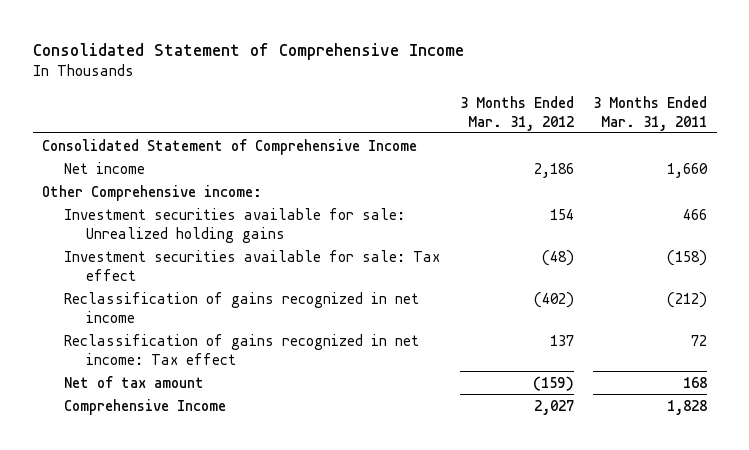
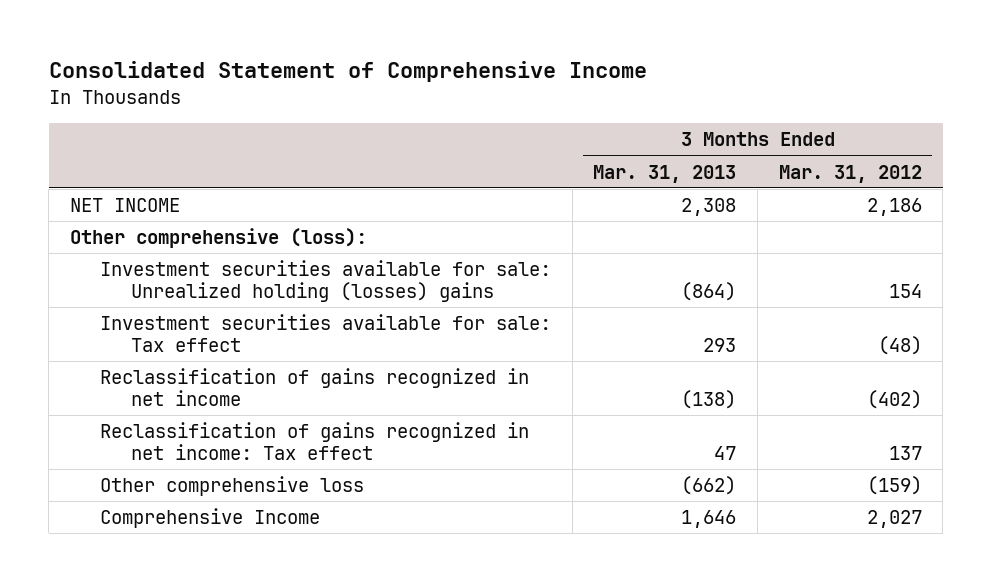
[592,95,707,131] 3 Months Ended Mar. 31, 2011 -> none
none -> [593,164,737,183] Mar. 31, 2013
[42,138,418,155] Consolidated Statement of Comprehensive Income -> none
[64,161,146,174] Net income -> [69,198,180,213] NET INCOME
[42,184,263,201] Other Comprehensive income: -> [69,228,367,249] Other comprehensive (loss):
[64,207,406,243] Investment securities available for sale: Unrealized holding gains -> [100,260,552,303] Investment securities available for sale: Unrealized holding (losses) gains
[64,375,205,388] Net of tax amount -> [100,476,365,497] Other comprehensive loss

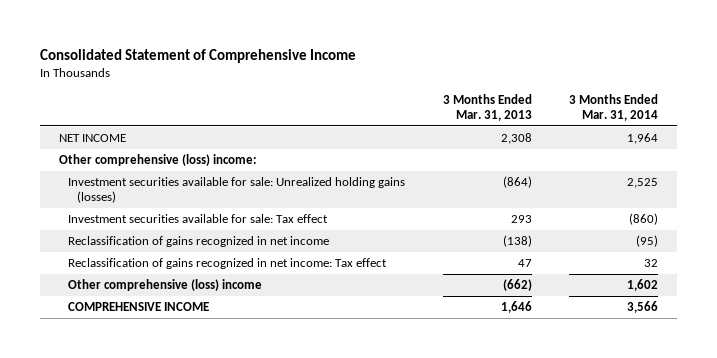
[778,164,922,183] Mar. 31, 2012 -> none
none -> [568,94,658,122] 3 Months Ended Mar. 31, 2014
[69,228,367,249] Other comprehensive (loss): -> [59,153,258,166] Other comprehensive (loss) income:
[100,260,552,303] Investment securities available for sale: Unrealized holding (losses) gains -> [68,176,406,203] Investment securities available for sale: Unrealized holding gains (losses)
[100,476,365,497] Other comprehensive loss -> [68,278,263,291] Other comprehensive (loss) income
[100,508,321,529] Comprehensive Income -> [68,301,210,311] COMPREHENSIVE INCOME

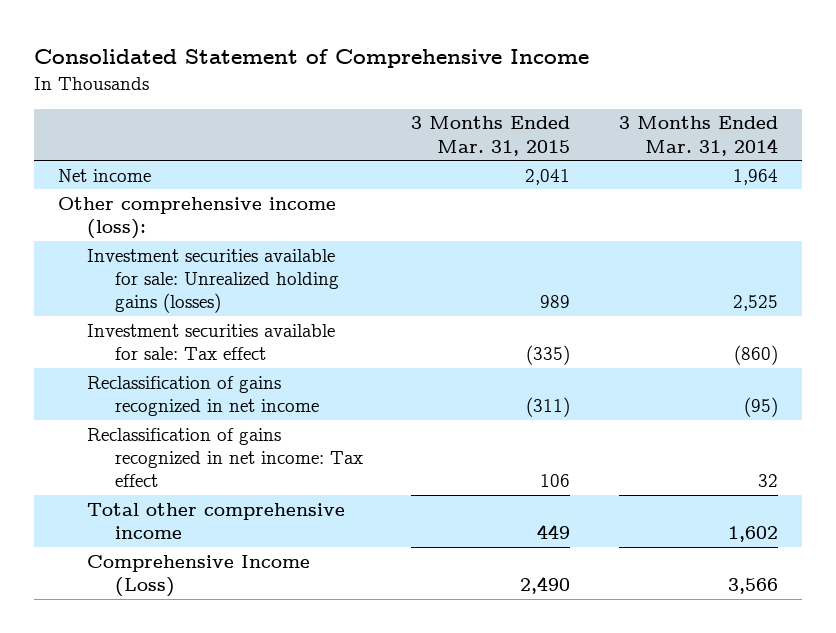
[442,94,532,122] 3 Months Ended Mar. 31, 2013 -> none
none -> [411,116,571,156] 3 Months Ended Mar. 31, 2015
[59,133,127,142] NET INCOME -> [58,168,152,182] Net income
[59,153,258,166] Other comprehensive (loss) income: -> [58,196,337,240] Other comprehensive income (loss):
[68,278,263,291] Other comprehensive (loss) income -> [86,502,345,540] Total other comprehensive income
[68,301,210,311] COMPREHENSIVE INCOME -> [86,554,310,598] Comprehensive Income (Loss)

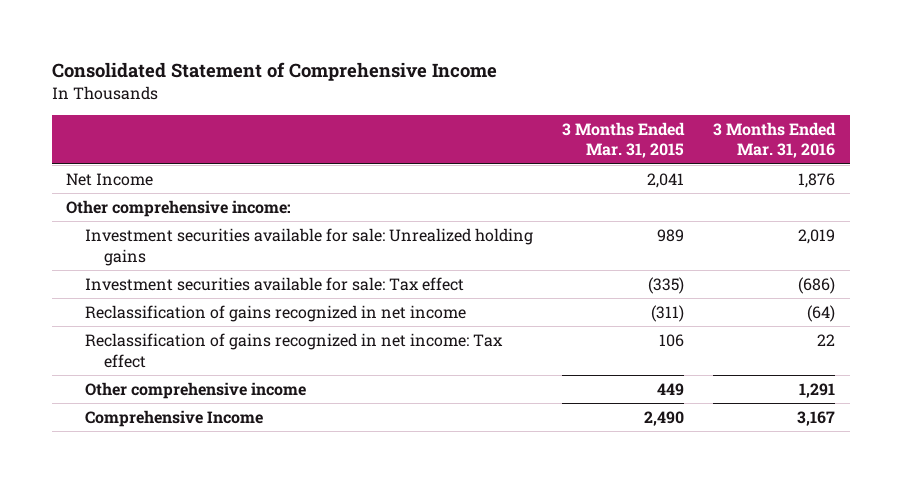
[618,116,778,156] 3 Months Ended Mar. 31, 2014 -> none
none -> [713,121,837,159] 3 Months Ended Mar. 31, 2016
[58,168,152,182] Net income -> [66,172,154,186] Net Income
[58,196,337,240] Other comprehensive income (loss): -> [66,199,292,217] Other comprehensive income:
[86,248,340,314] Investment securities available for sale: Unrealized holding gains (losses) -> [85,227,534,266] Investment securities available for sale: Unrealized holding gains
[86,502,345,540] Total other comprehensive income -> [85,381,307,399] Other comprehensive income
[86,554,310,598] Comprehensive Income (Loss) -> [85,409,264,427] Comprehensive Income

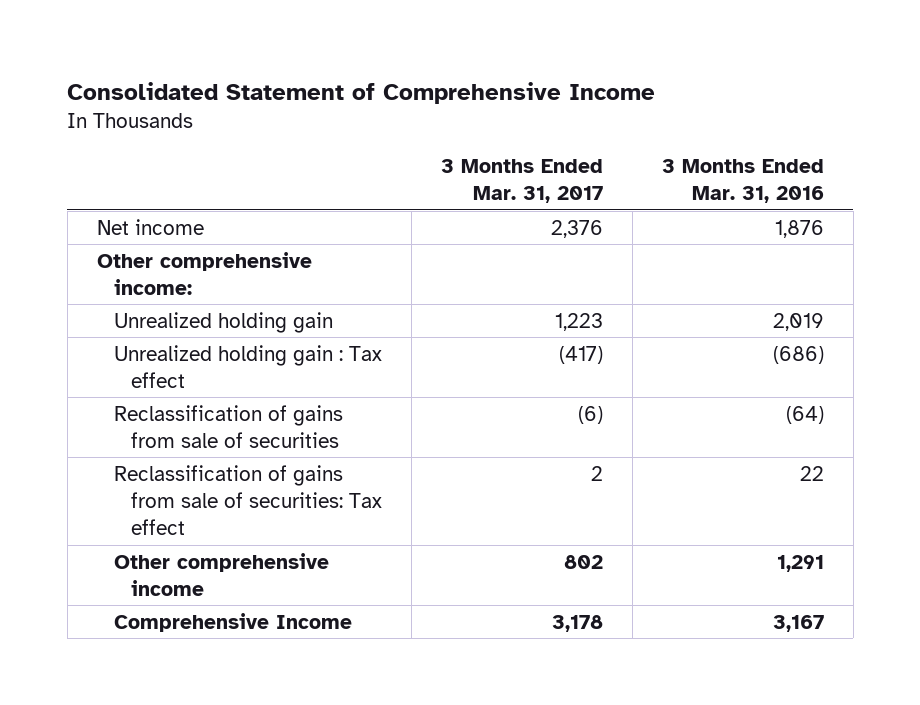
[562,121,686,159] 3 Months Ended Mar. 31, 2015 -> none
none -> [440,159,603,204] 3 Months Ended Mar. 31, 2017
[66,172,154,186] Net Income -> [96,218,204,235] Net income
[85,227,534,266] Investment securities available for sale: Unrealized holding gains -> [113,311,333,333] Unrealized holding gain
[85,276,465,291] Investment securities available for sale: Tax effect -> [113,344,382,388] Unrealized holding gain : Tax effect
[85,304,467,322] Reclassification of gains recognized in net income -> [113,404,343,448] Reclassification of gains from sale of securities
[85,332,504,368] Reclassification of gains recognized in net income: Tax effect -> [113,464,382,535] Reclassification of gains from sale of securities: Tax effect

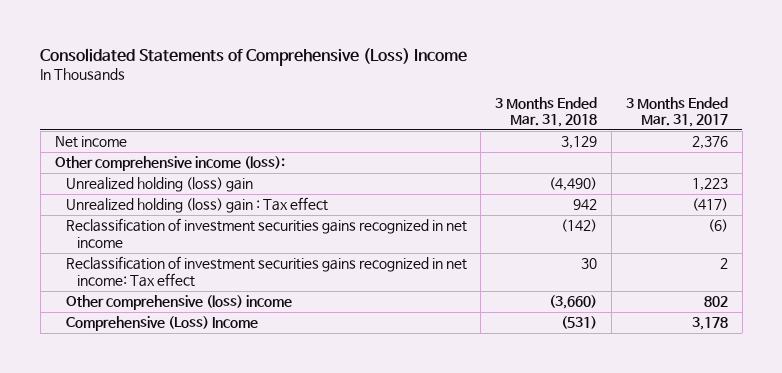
[67,81,656,104] Consolidated Statement of Comprehensive Income -> [40,48,468,67] Consolidated Statements of Comprehensive (Loss) Income
[661,159,824,204] 3 Months Ended Mar. 31, 2016 -> none
none -> [495,96,598,128] 3 Months Ended Mar. 31, 2018
[96,251,312,295] Other comprehensive income: -> [54,156,285,172] Other comprehensive income (loss):
[113,311,333,333] Unrealized holding gain -> [65,177,253,193] Unrealized holding (loss) gain
[113,344,382,388] Unrealized holding gain : Tax effect -> [65,197,328,214] Unrealized holding (loss) gain : Tax effect
[113,404,343,448] Reclassification of gains from sale of securities -> [65,218,467,248] Reclassification of investment securities gains recognized in net income
[113,464,382,535] Reclassification of gains from sale of securities: Tax effect -> [65,256,467,287] Reclassification of investment securities gains recognized in net income: Tax effect
[113,552,329,596] Other comprehensive income -> [65,295,292,311] Other comprehensive (loss) income
[113,612,352,632] Comprehensive Income -> [65,316,258,332] Comprehensive (Loss) Income

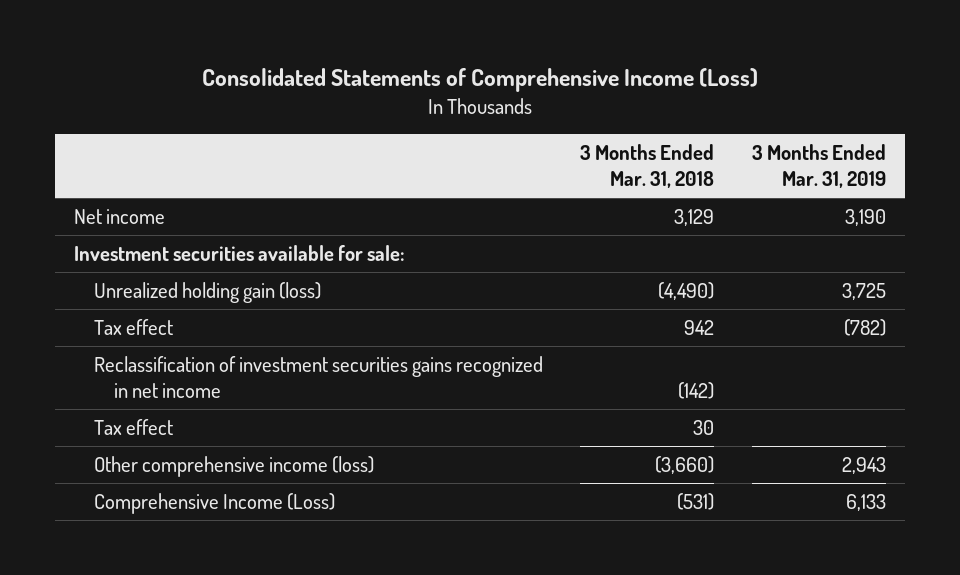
[40,48,468,67] Consolidated Statements of Comprehensive (Loss) Income -> [201,68,758,93] Consolidated Statements of Comprehensive Income (Loss)
[625,96,728,128] 3 Months Ended Mar. 31, 2017 -> none
none -> [752,144,887,189] 3 Months Ended Mar. 31, 2019
[54,156,285,172] Other comprehensive income (loss): -> none
none -> [73,244,405,261] Investment securities available for sale:
[65,177,253,193] Unrealized holding (loss) gain -> [93,281,321,303] Unrealized holding gain (loss)
[65,197,328,214] Unrealized holding (loss) gain : Tax effect -> [93,318,173,335] Tax effect
[65,256,467,287] Reclassification of investment securities gains recognized in net income: Tax effect -> [93,418,173,435] Tax effect
[65,295,292,311] Other comprehensive (loss) income -> [93,455,374,477] Other comprehensive income (loss)
[65,316,258,332] Comprehensive (Loss) Income -> [93,492,335,514] Comprehensive Income (Loss)

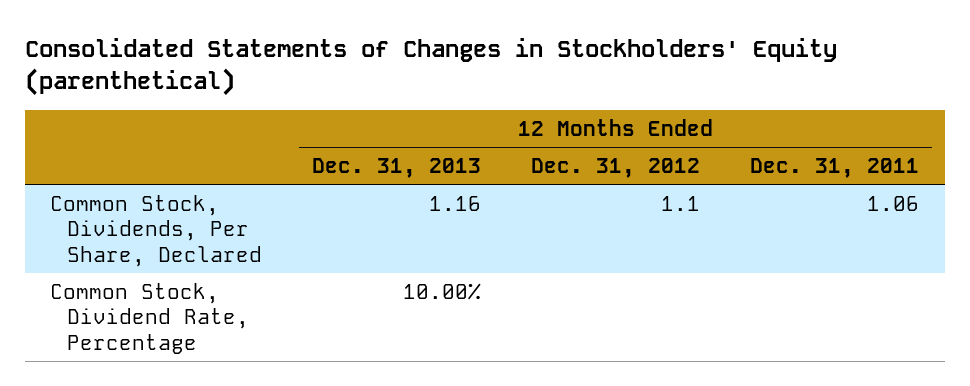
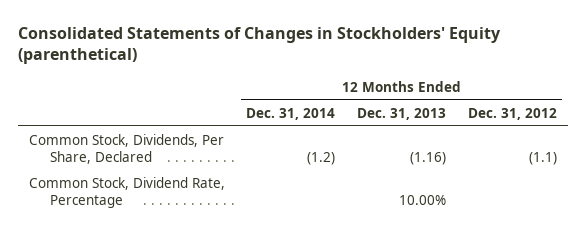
[750,157,920,178] Dec. 31, 2011 -> none
none -> [246,107,336,120] Dec. 31, 2014
[428,195,481,211] 1.16 -> [410,151,447,165] (1.16)
[661,195,701,211] 1.1 -> [528,151,557,165] (1.1)

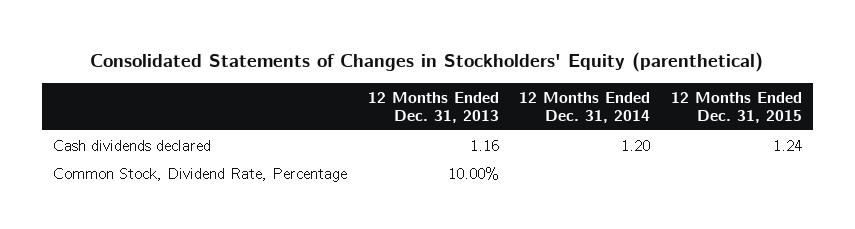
[467,107,557,120] Dec. 31, 2012 -> none
none -> [671,91,803,124] 12 Months Ended Dec. 31, 2015
[28,133,224,164] Common Stock, Dividends, Per Share, Declared -> [52,139,211,151] Cash dividends declared
[307,151,336,165] (1.2) -> [621,139,651,151] 1.20
[410,151,447,165] (1.16) -> [469,139,499,151] 1.16

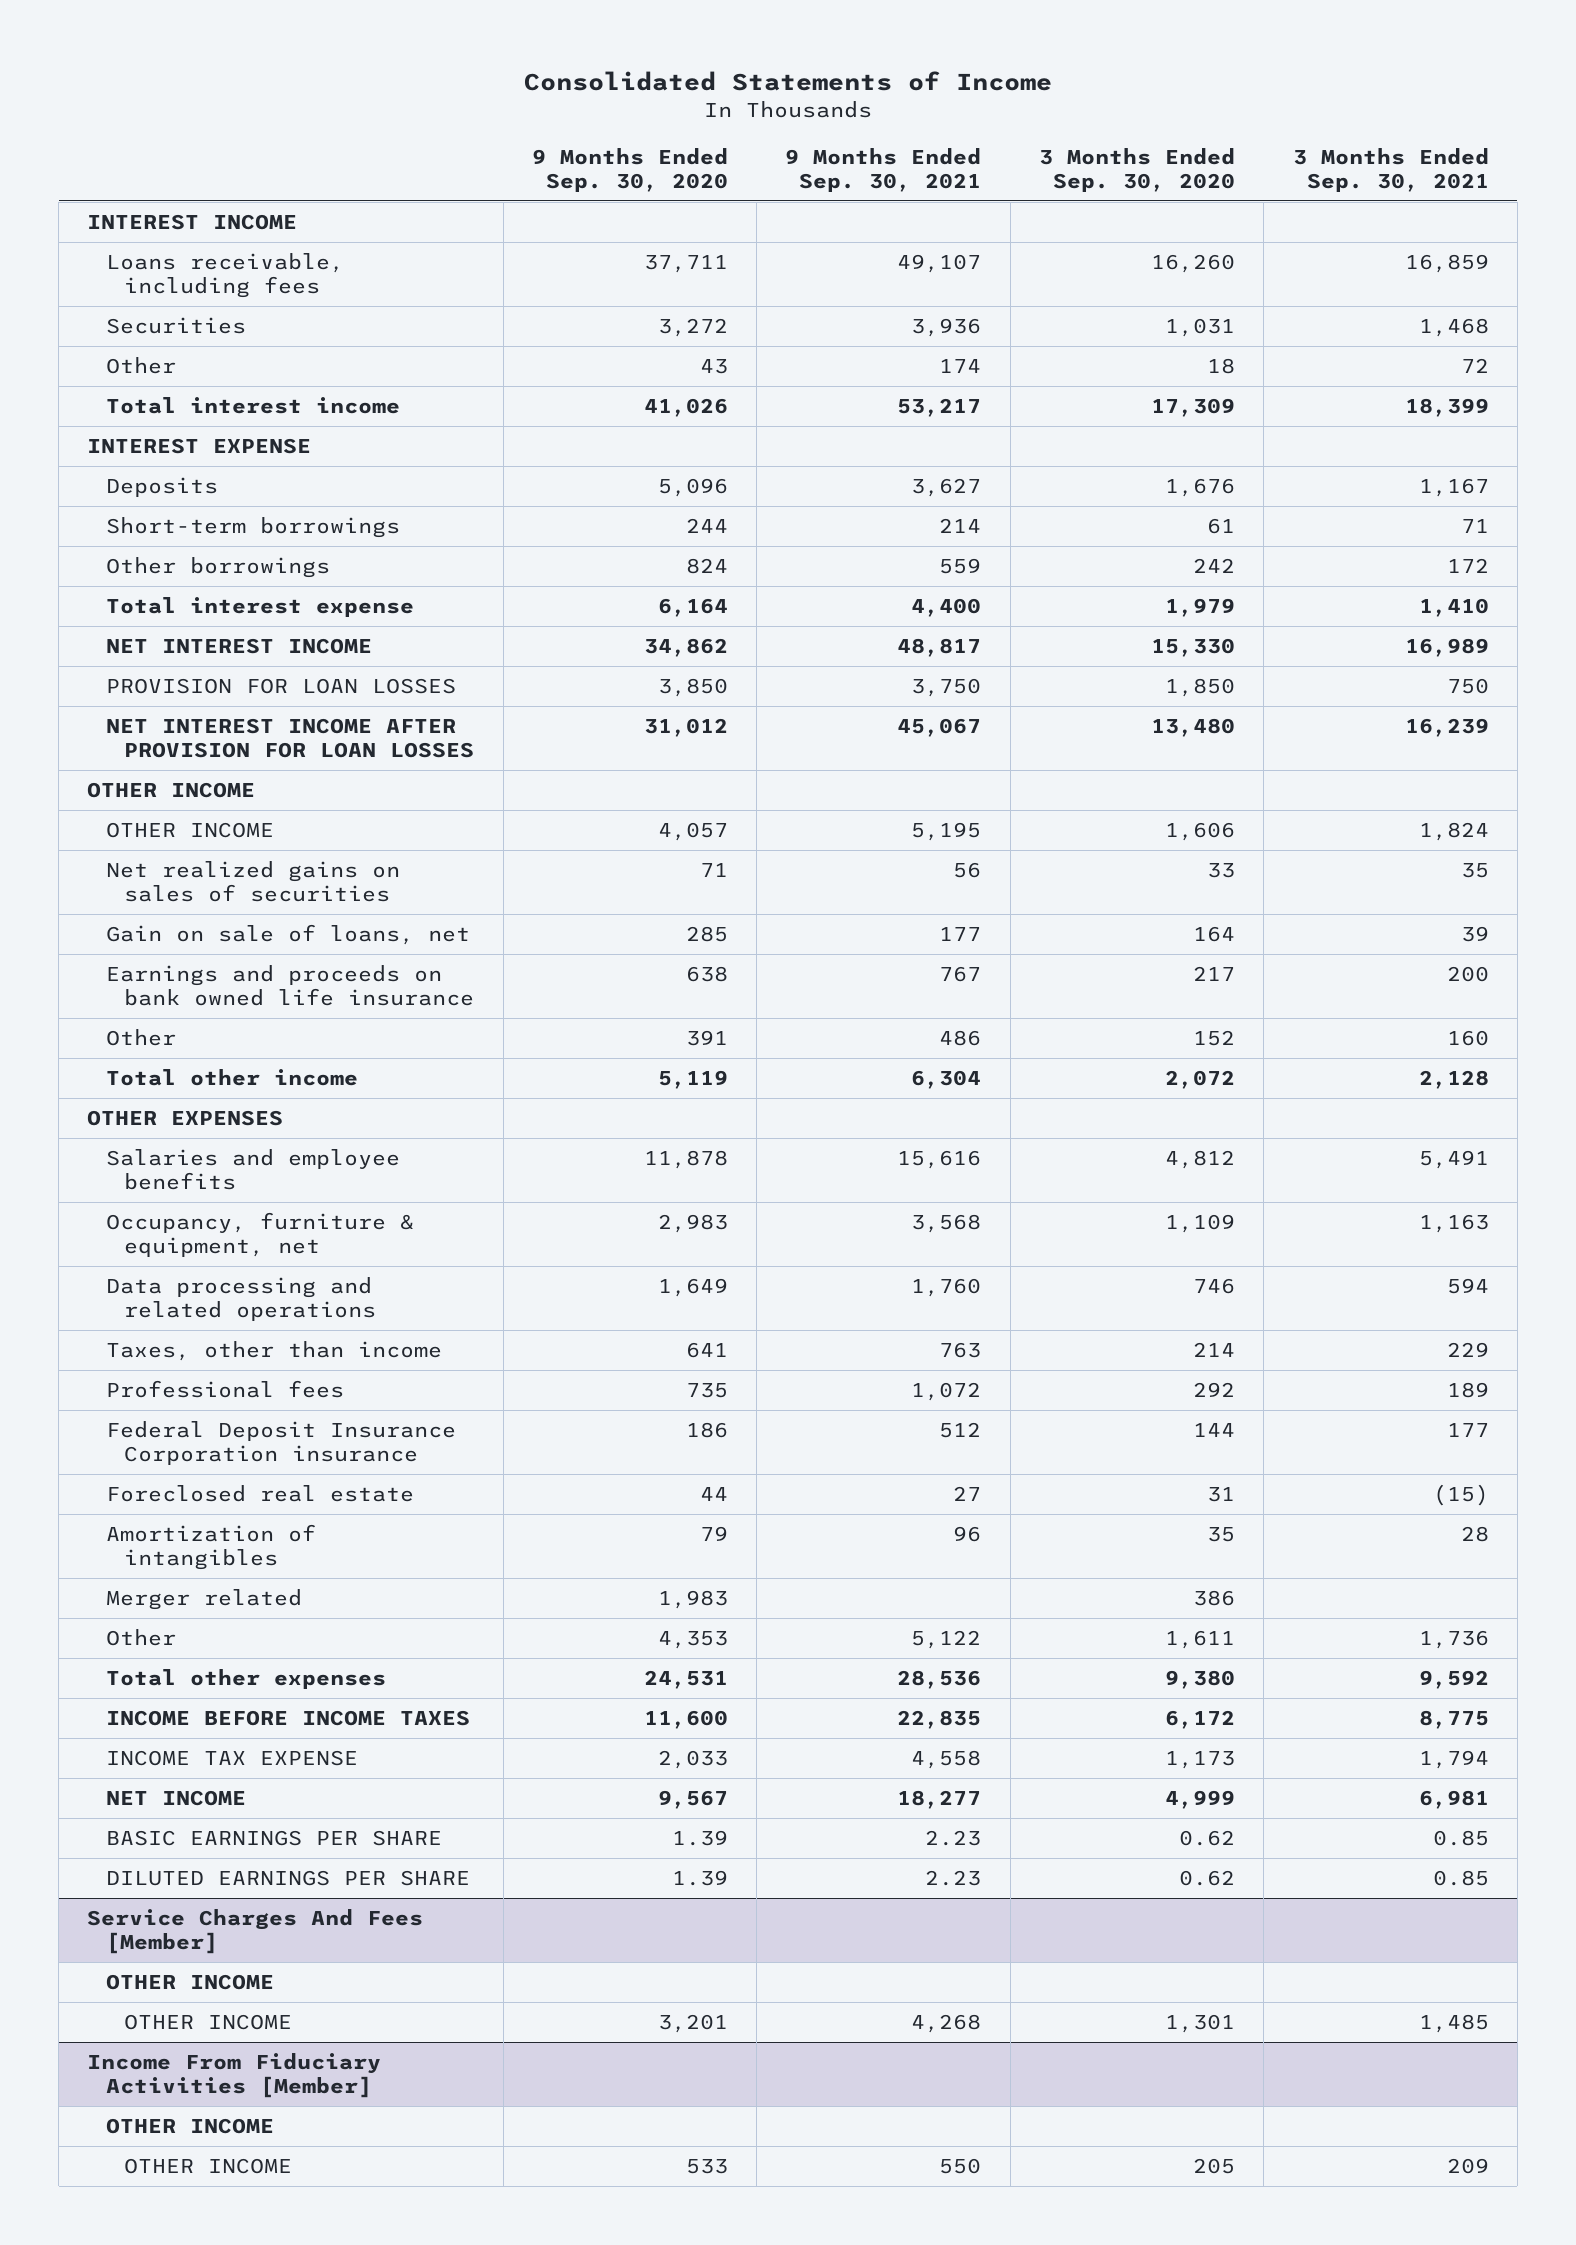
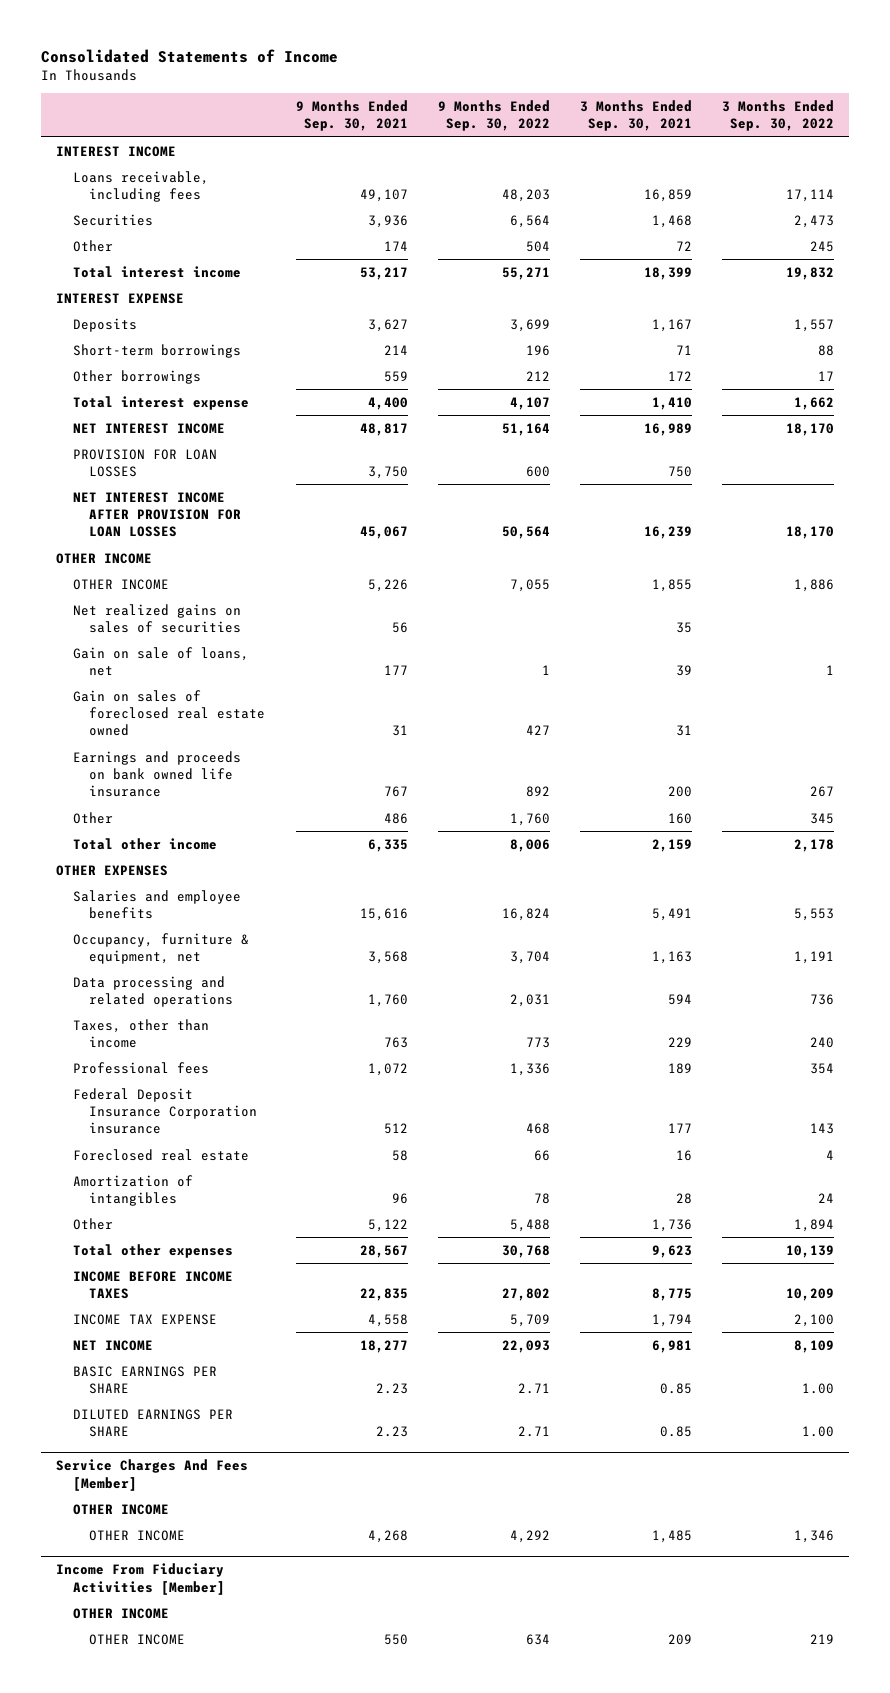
[531,147,728,192] 9 Months Ended Sep. 30, 2020 -> none
[1039,147,1236,192] 3 Months Ended Sep. 30, 2020 -> none
none -> [437,100,550,132] 9 Months Ended Sep. 30, 2022
none -> [722,100,835,132] 3 Months Ended Sep. 30, 2022
[911,821,982,841] 5,195 -> [367,578,408,592] 5,226
[1418,821,1489,841] 1,824 -> [651,578,692,592] 1,855
none -> [72,689,266,737] Gain on sales of foreclosed real estate owned
[911,1069,982,1089] 6,304 -> [367,838,408,852] 6,335
[1418,1069,1489,1089] 2,128 -> [651,838,692,852] 2,159
[953,1485,982,1501] 27 -> [391,1149,408,1161] 58
[1432,1483,1489,1506] (15) -> [675,1149,692,1161] 16
[105,1588,302,1610] Merger related -> none
[897,1669,982,1689] 28,536 -> [359,1244,408,1258] 28,567
[1418,1669,1489,1689] 9,592 -> [651,1244,692,1258] 9,623

